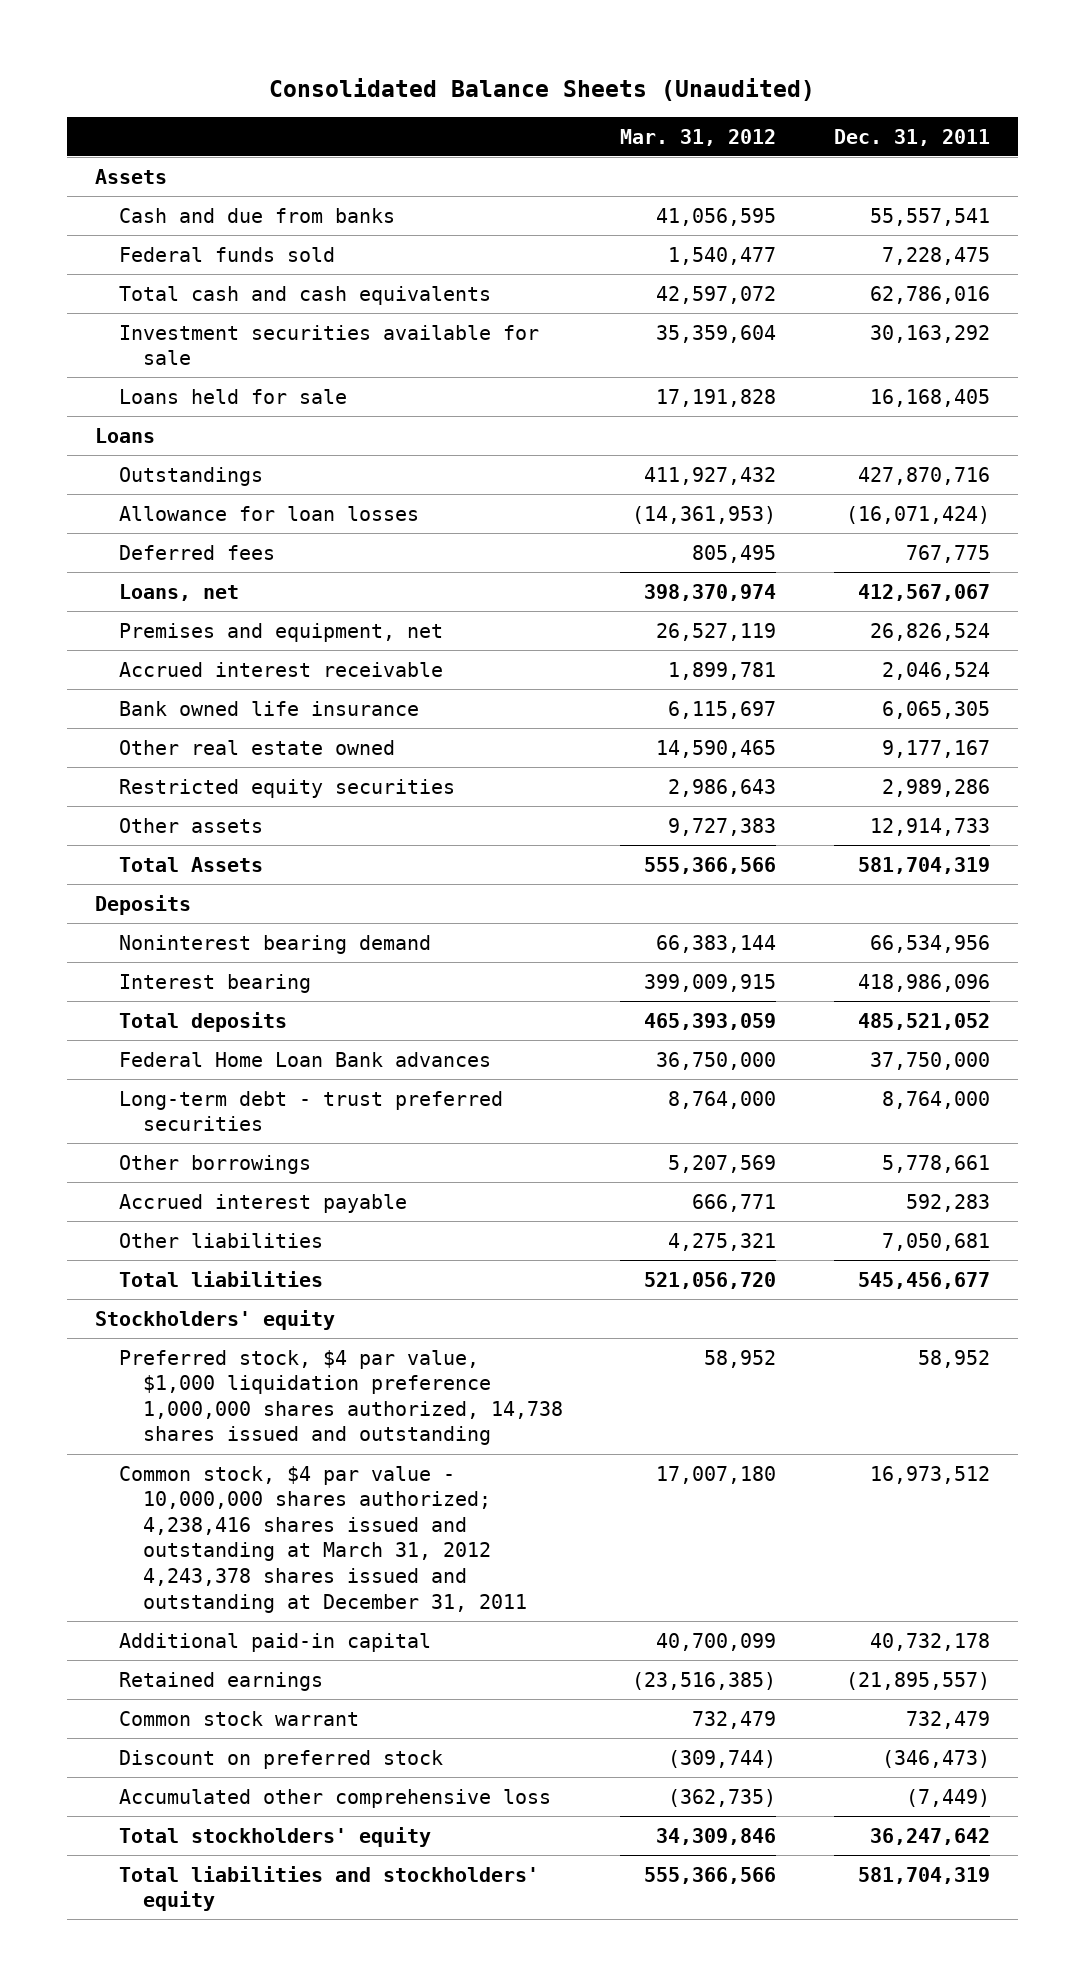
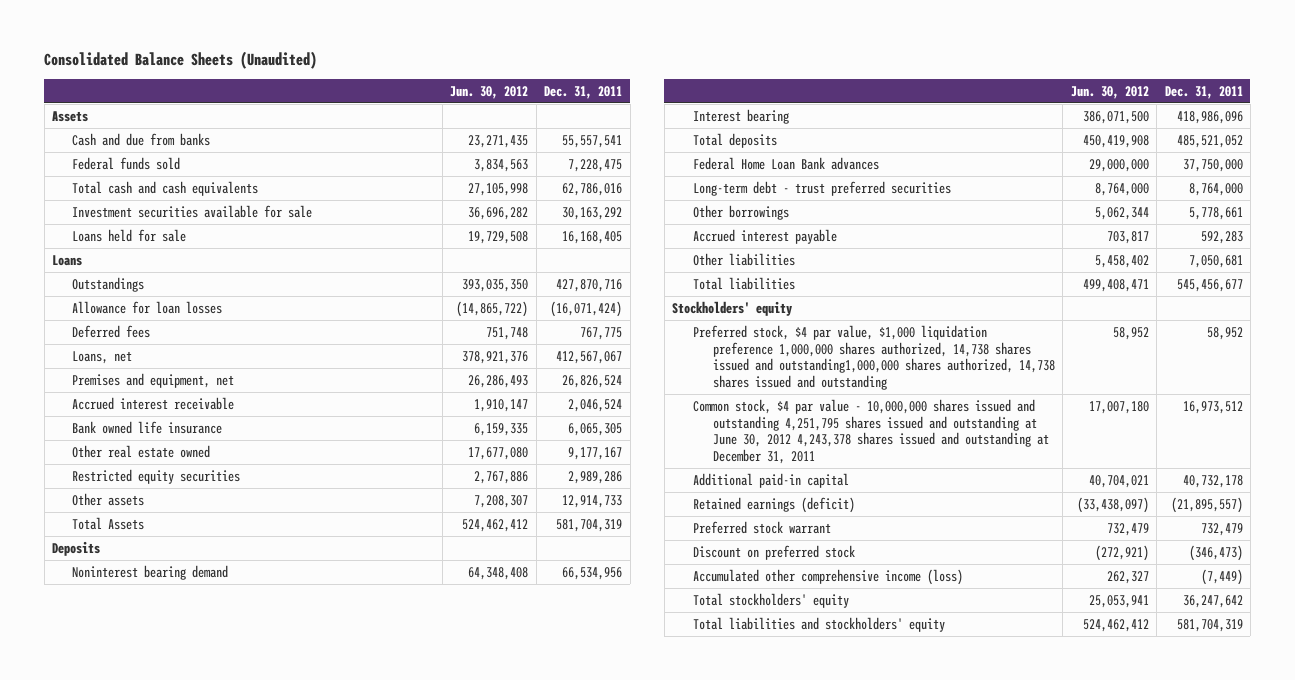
[620,128,777,146] Mar. 31, 2012 -> none
none -> [450,85,529,99] Jun. 30, 2012
[119,1349,563,1446] Preferred stock, $4 par value, $1,000 liquidation preference 1,000,000 shares authorized, 14,738 shares issued and outstanding -> [692,324,1055,391] Preferred stock, $4 par value, $1,000 liquidation preference 1,000,000 shares authorized, 14,738 shares issued and outstanding1,000,000 shares authorized, 14,738 shares issued and outstanding
[119,1465,527,1613] Common stock, $4 par value - 10,000,000 shares authorized; 4,238,416 shares issued and outstanding at March 31, 2012 4,243,378 shares issued and outstanding at December 31, 2011 -> [692,398,1049,465] Common stock, $4 par value - 10,000,000 shares issued and outstanding 4,251,795 shares issued and outstanding at June 30, 2012 4,243,378 shares issued and outstanding at December 31, 2011
[119,1671,324,1691] Retained earnings -> [692,496,855,513] Retained earnings (deficit)
[119,1710,360,1726] Common stock warrant -> [692,520,831,534] Preferred stock warrant
[119,1788,552,1808] Accumulated other comprehensive loss -> [692,568,963,585] Accumulated other comprehensive income (loss)

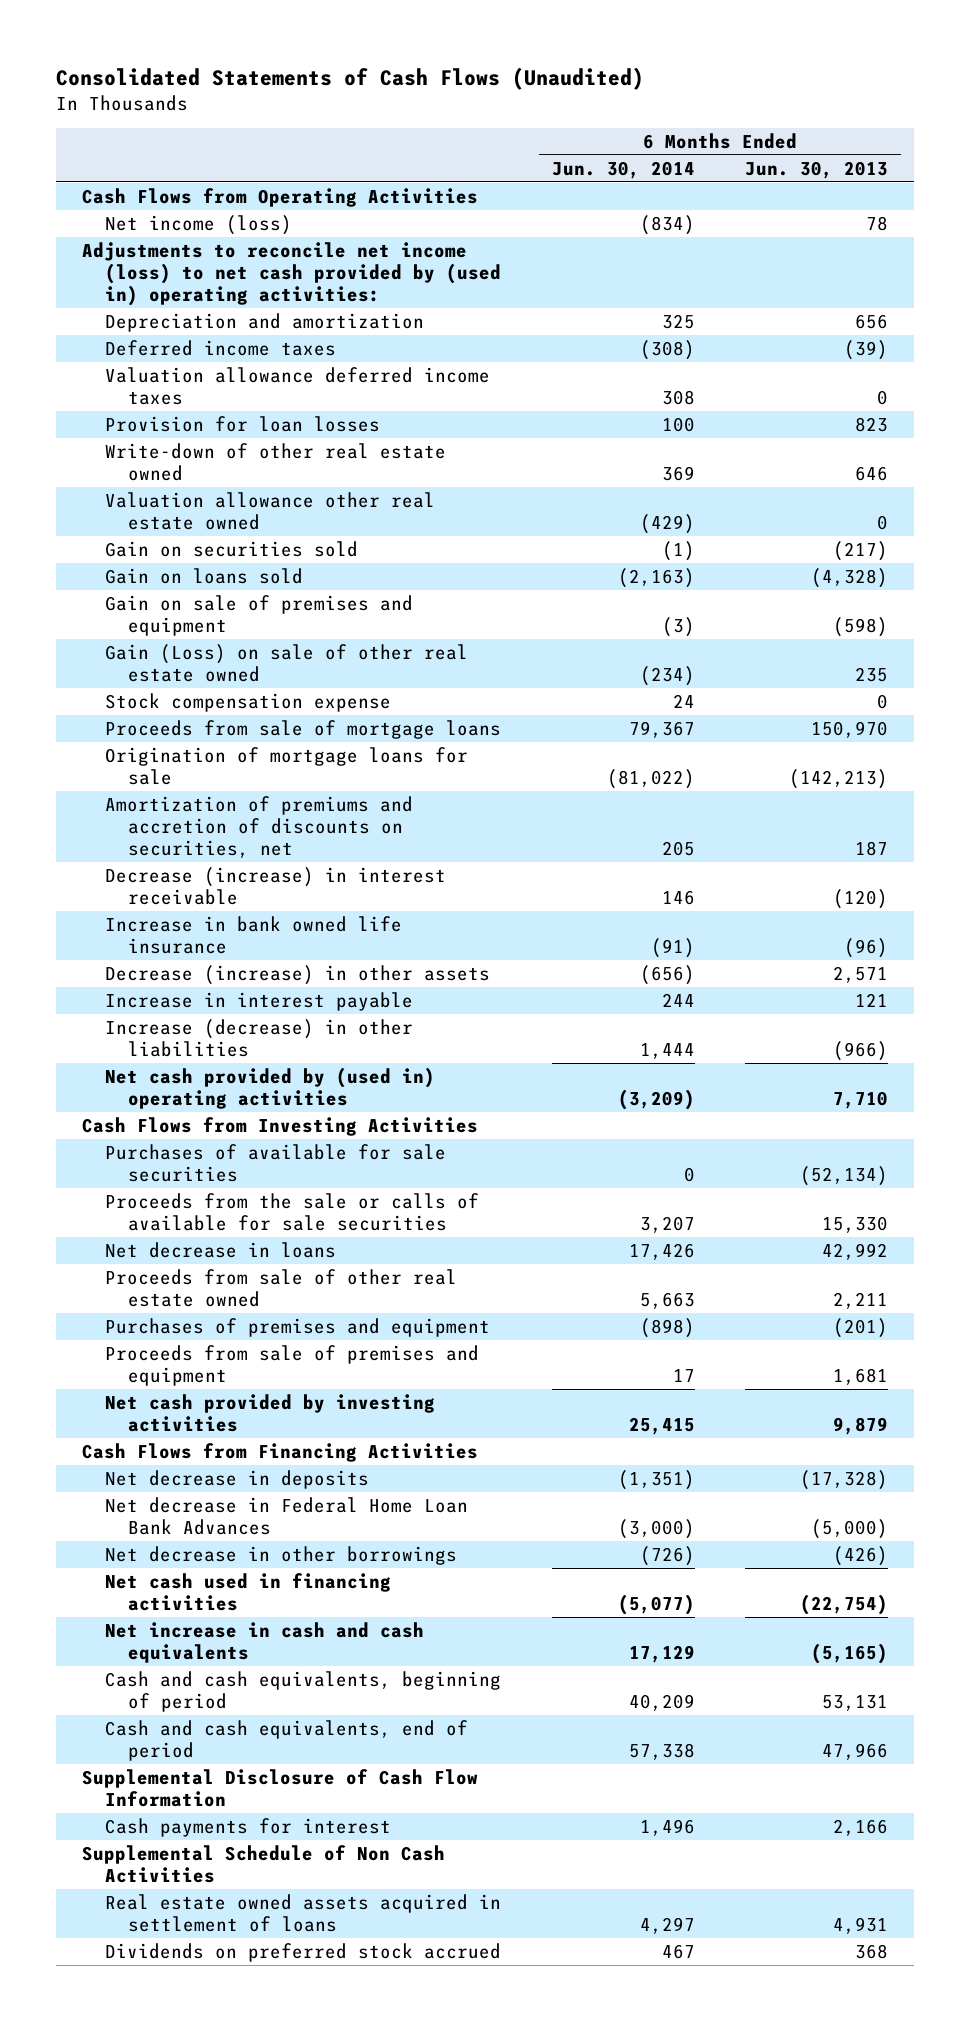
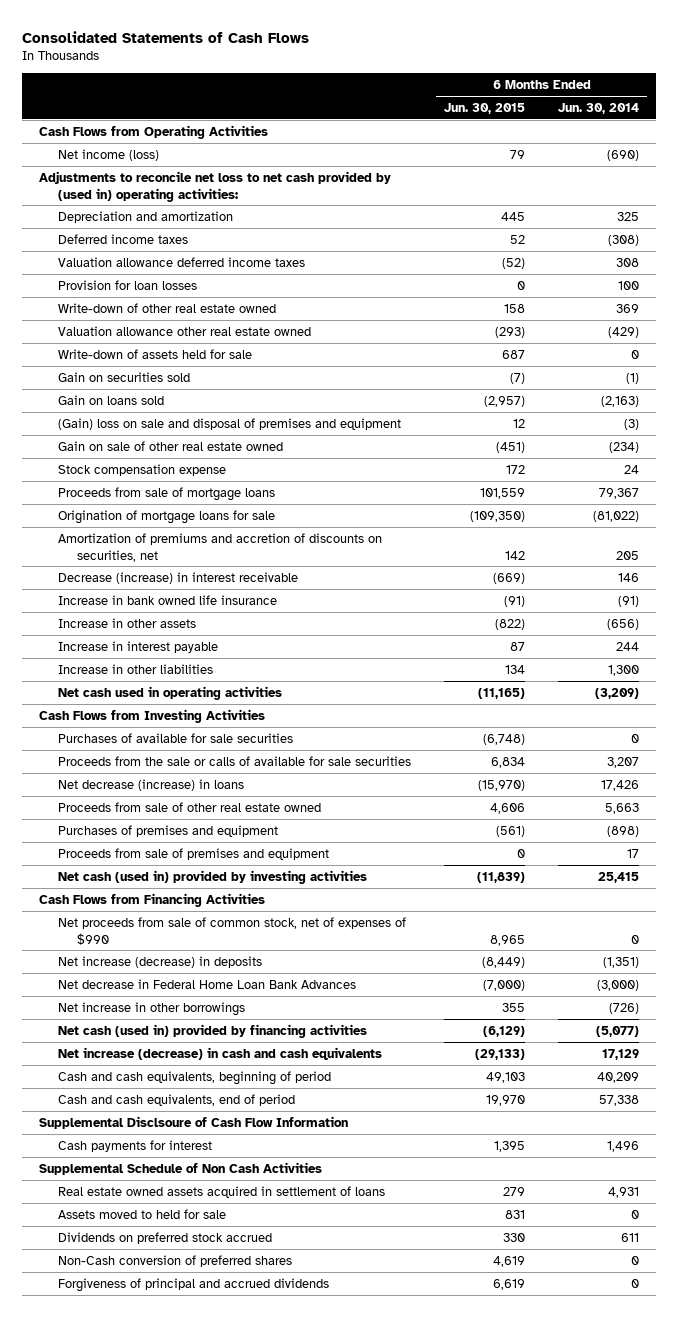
[56,66,645,90] Consolidated Statements of Cash Flows (Unaudited) -> [22,30,310,43] Consolidated Statements of Cash Flows
[745,160,889,179] Jun. 30, 2013 -> none
none -> [443,102,525,114] Jun. 30, 2015
[639,214,695,235] (834) -> [607,149,640,161] (690)
[81,241,501,307] Adjustments to reconcile net income (loss) to net cash provided by (used in) operating activities: -> [38,170,391,202] Adjustments to reconcile net loss to net cash provided by (used in) operating activities:
none -> [57,348,252,359] Write-down of assets held for sale
[104,594,413,637] Gain on sale of premises and equipment -> [57,417,401,430] (Gain) loss on sale and disposal of premises and equipment
[104,643,468,683] Gain (Loss) on sale of other real estate owned -> [57,440,283,451] Gain on sale of other real estate owned
[104,964,490,985] Decrease (increase) in other assets -> [57,617,196,628] Increase in other assets
[104,1018,413,1058] Increase (decrease) in other liabilities -> [57,663,213,674] Increase in other liabilities
[639,1043,695,1060] 1,444 -> [608,664,640,676] 1,300
[104,1066,435,1110] Net cash provided by (used in) operating activities -> [57,685,282,700] Net cash used in operating activities
[104,1241,336,1258] Net decrease in loans -> [57,778,244,791] Net decrease (increase) in loans
[104,1393,435,1433] Net cash provided by investing activities -> [57,869,367,884] Net cash (used in) provided by investing activities
none -> [57,916,406,945] Net proceeds from sale of common stock, net of expenses of $990
[104,1469,369,1489] Net decrease in deposits -> [57,955,262,968] Net increase (decrease) in deposits
[104,1545,457,1565] Net decrease in other borrowings -> [57,1001,245,1016] Net increase in other borrowings
[104,1572,391,1612] Net cash used in financing activities -> [57,1023,367,1038] Net cash (used in) provided by financing activities
[104,1621,424,1664] Net increase in cash and cash equivalents -> [57,1046,382,1060] Net increase (decrease) in cash and cash equivalents
[81,1768,478,1808] Supplemental Disclosure of Cash Flow Information -> [38,1115,348,1129] Supplemental Disclsoure of Cash Flow Information
[639,1917,695,1935] 4,297 -> [608,1186,640,1198] 4,931
none -> [57,1208,226,1219] Assets moved to held for sale
[661,1943,695,1959] 467 -> [621,1232,640,1242] 611
none -> [57,1254,292,1267] Non-Cash conversion of preferred shares
none -> [57,1277,329,1292] Forgiveness of principal and accrued dividends

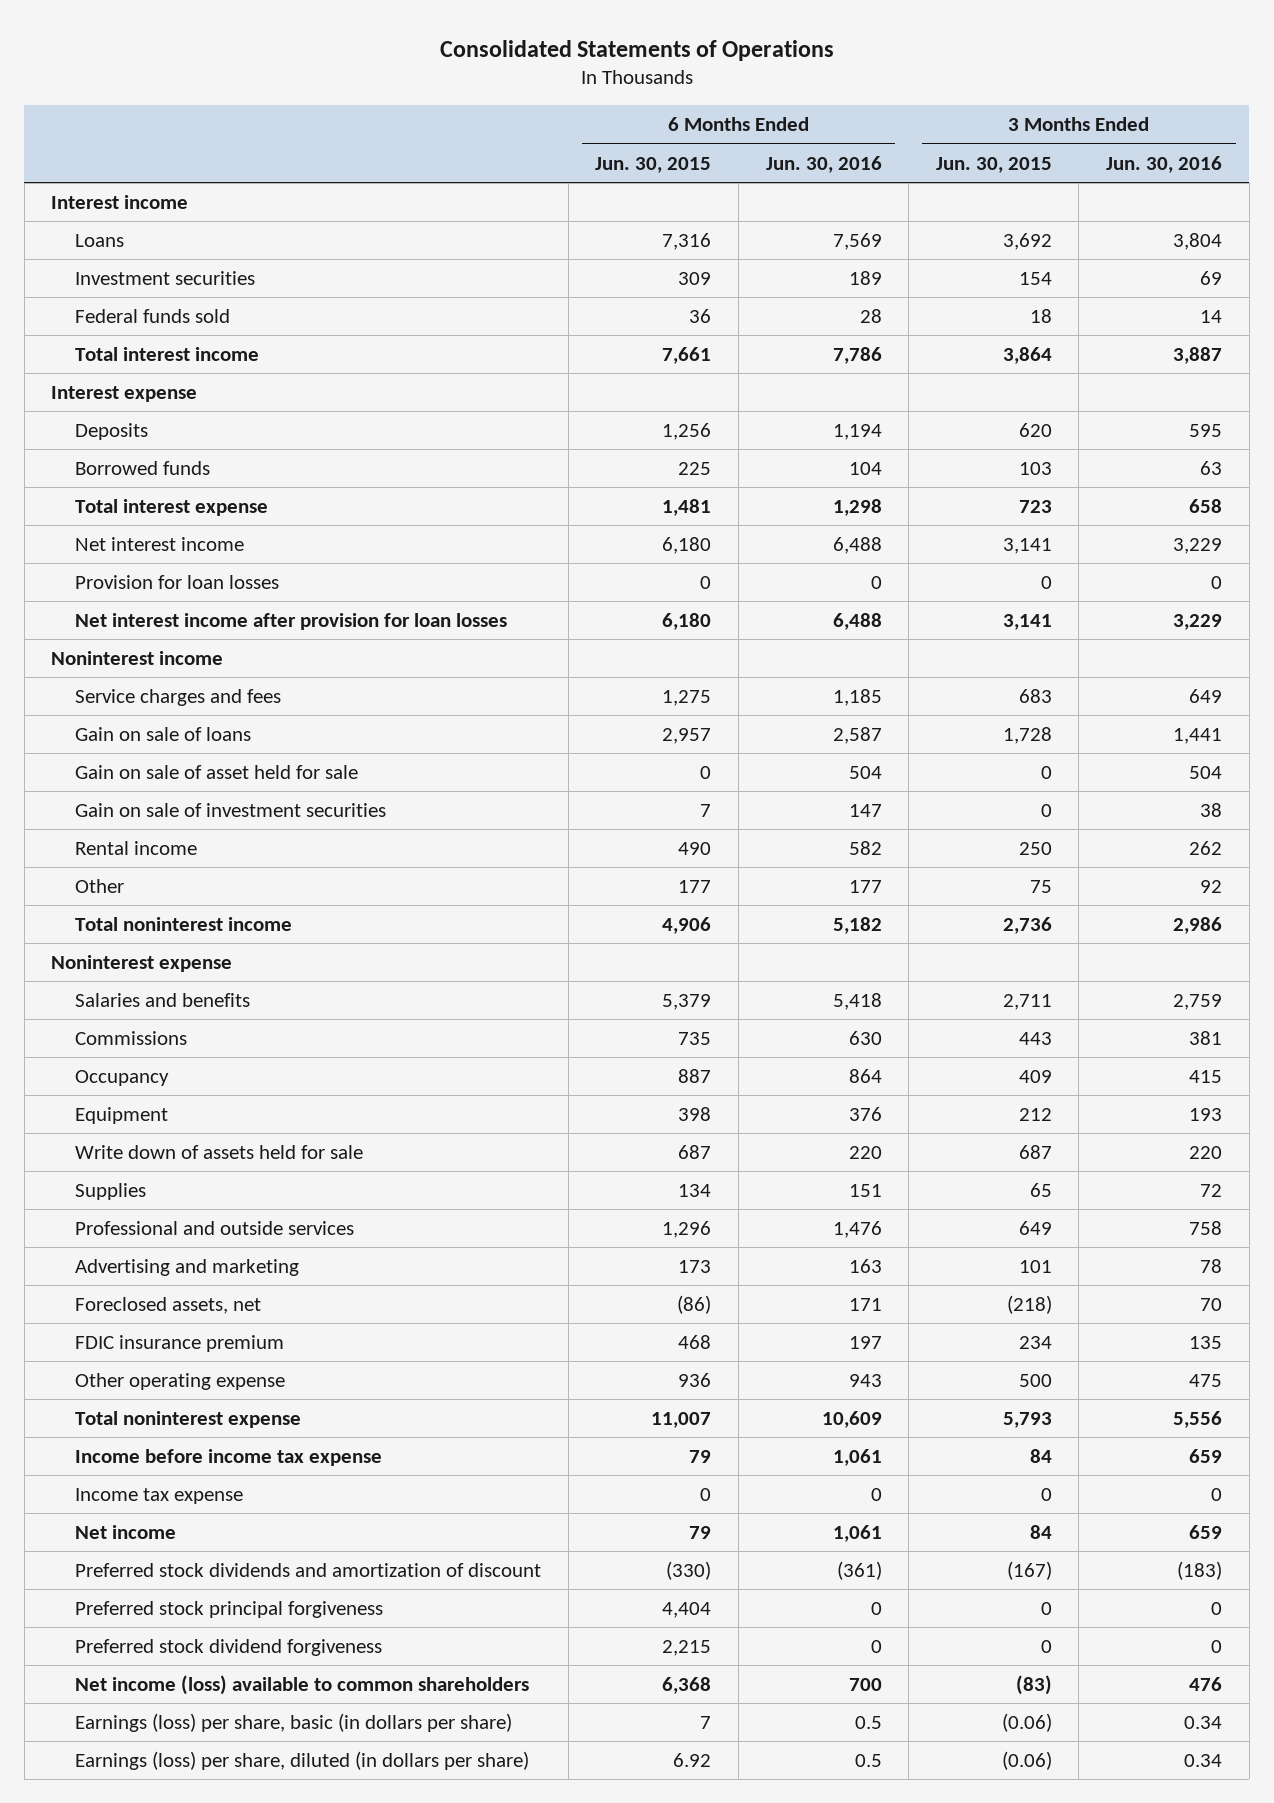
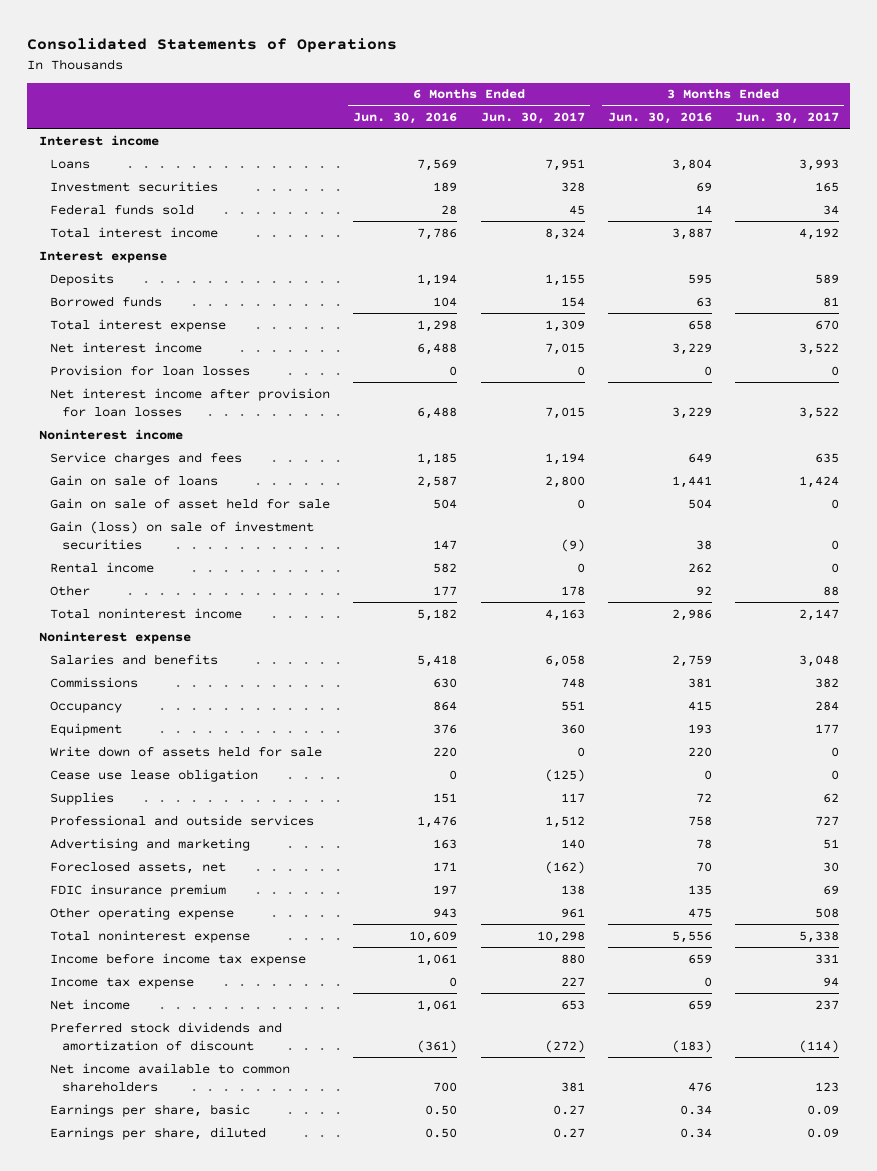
[595,156,712,173] Jun. 30, 2015 -> none
[935,156,1052,173] Jun. 30, 2015 -> none
none -> [480,112,585,125] Jun. 30, 2017
none -> [734,112,839,125] Jun. 30, 2017
[75,802,387,817] Gain on sale of investment securities -> [50,520,315,550] Gain (loss) on sale of investment securities
none -> [50,768,259,782] Cease use lease obligation
[75,1600,384,1618] Preferred stock principal forgiveness -> none
[75,1638,383,1656] Preferred stock dividend forgiveness -> none
[75,1674,530,1695] Net income (loss) available to common shareholders -> [50,1062,291,1092] Net income available to common shareholders
[75,1712,513,1732] Earnings (loss) per share, basic (in dollars per share) -> [50,1103,251,1117] Earnings per share, basic
[854,1715,882,1729] 0.5 -> [425,1104,458,1115] 0.50
[75,1750,530,1770] Earnings (loss) per share, diluted (in dollars per share) -> [50,1126,267,1140] Earnings per share, diluted
[854,1753,882,1767] 0.5 -> [425,1127,458,1138] 0.50

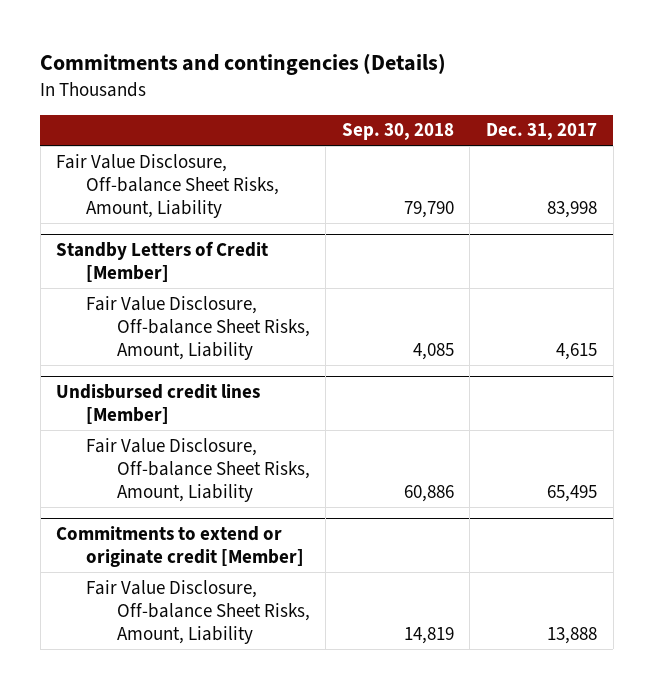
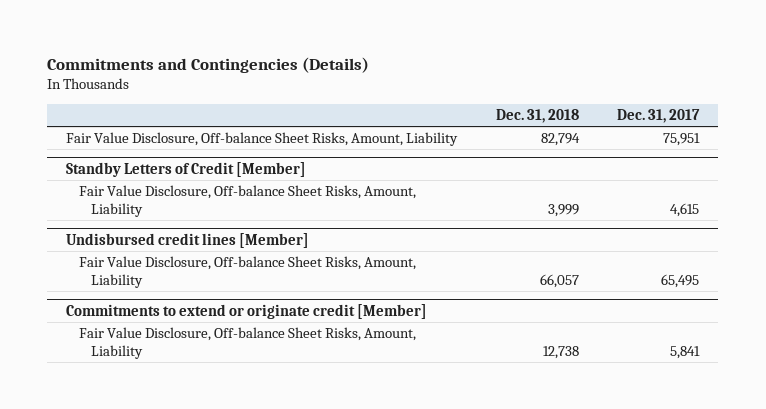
[40,52,447,75] Commitments and contingencies (Details) -> [47,56,370,73] Commitments and Contingencies (Details)
[341,123,454,141] Sep. 30, 2018 -> none
none -> [495,109,579,124] Dec. 31, 2018
[546,200,597,218] 83,998 -> [663,133,701,147] 75,951
[546,626,597,644] 13,888 -> [670,345,701,359] 5,841

